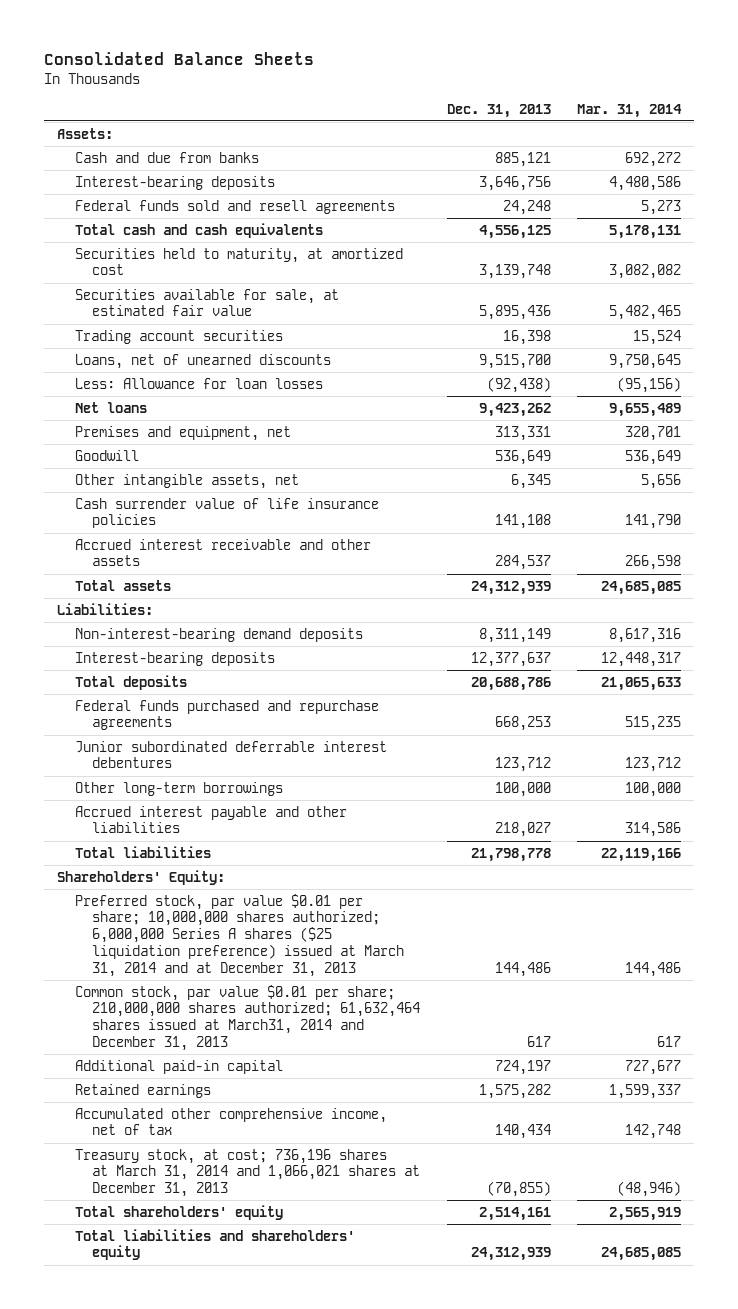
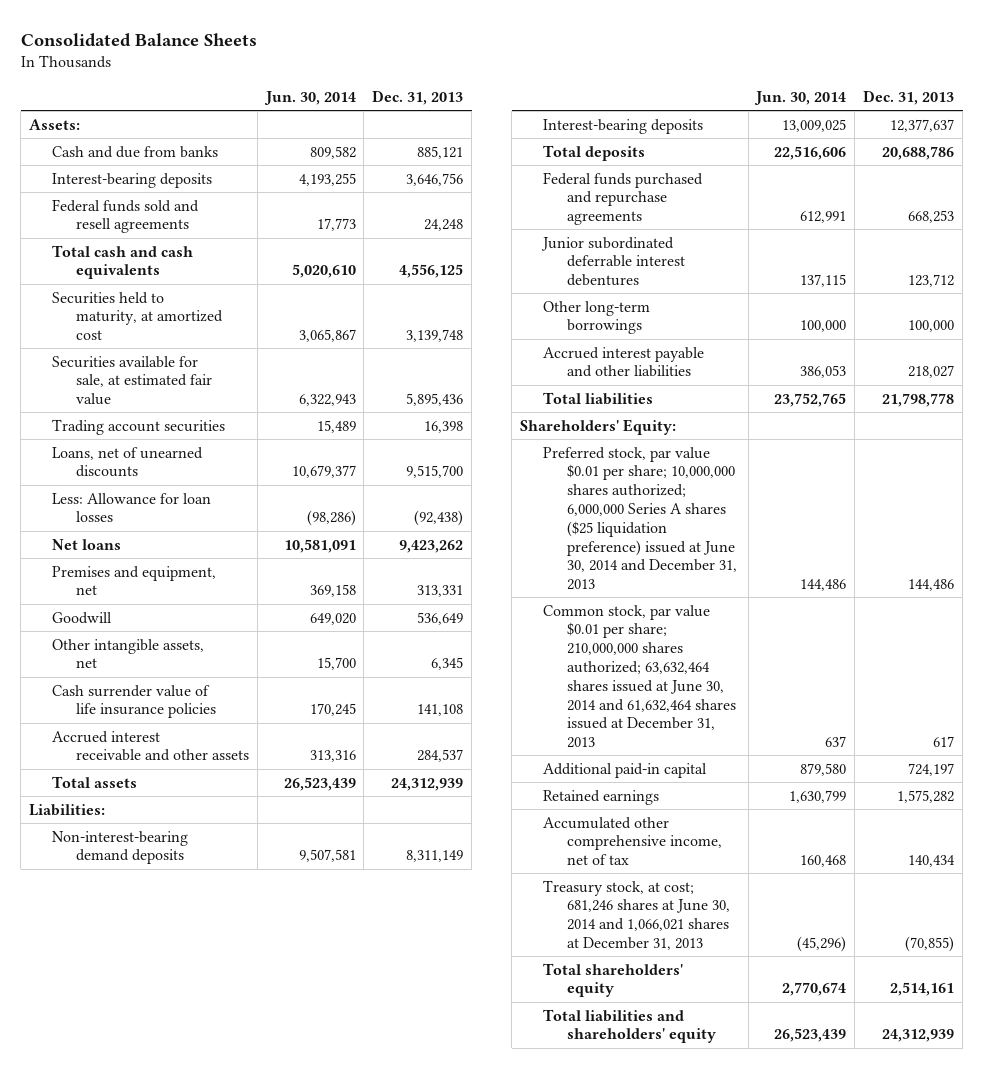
[577,103,683,118] Mar. 31, 2014 -> none
none -> [263,90,356,105] Jun. 30, 2014
[74,893,405,978] Preferred stock, par value $0.01 per share; 10,000,000 shares authorized; 6,000,000 Series A shares ($25 liquidation preference) issued at March 31, 2014 and at December 31, 2013 -> [543,446,737,591] Preferred stock, par value $0.01 per share; 10,000,000 shares authorized; 6,000,000 Series A shares ($25 liquidation preference) issued at June 30, 2014 and December 31, 2013
[74,984,421,1052] Common stock, par value $0.01 per share; 210,000,000 shares authorized; 61,632,464 shares issued at March31, 2014 and December 31, 2013 -> [543,604,736,749] Common stock, par value $0.01 per share; 210,000,000 shares authorized; 63,632,464 shares issued at June 30, 2014 and 61,632,464 shares issued at December 31, 2013
[74,1148,421,1198] Treasury stock, at cost; 736,196 shares at March 31, 2014 and 1,066,021 shares at December 31, 2013 -> [543,879,730,950] Treasury stock, at cost; 681,246 shares at June 30, 2014 and 1,066,021 shares at December 31, 2013

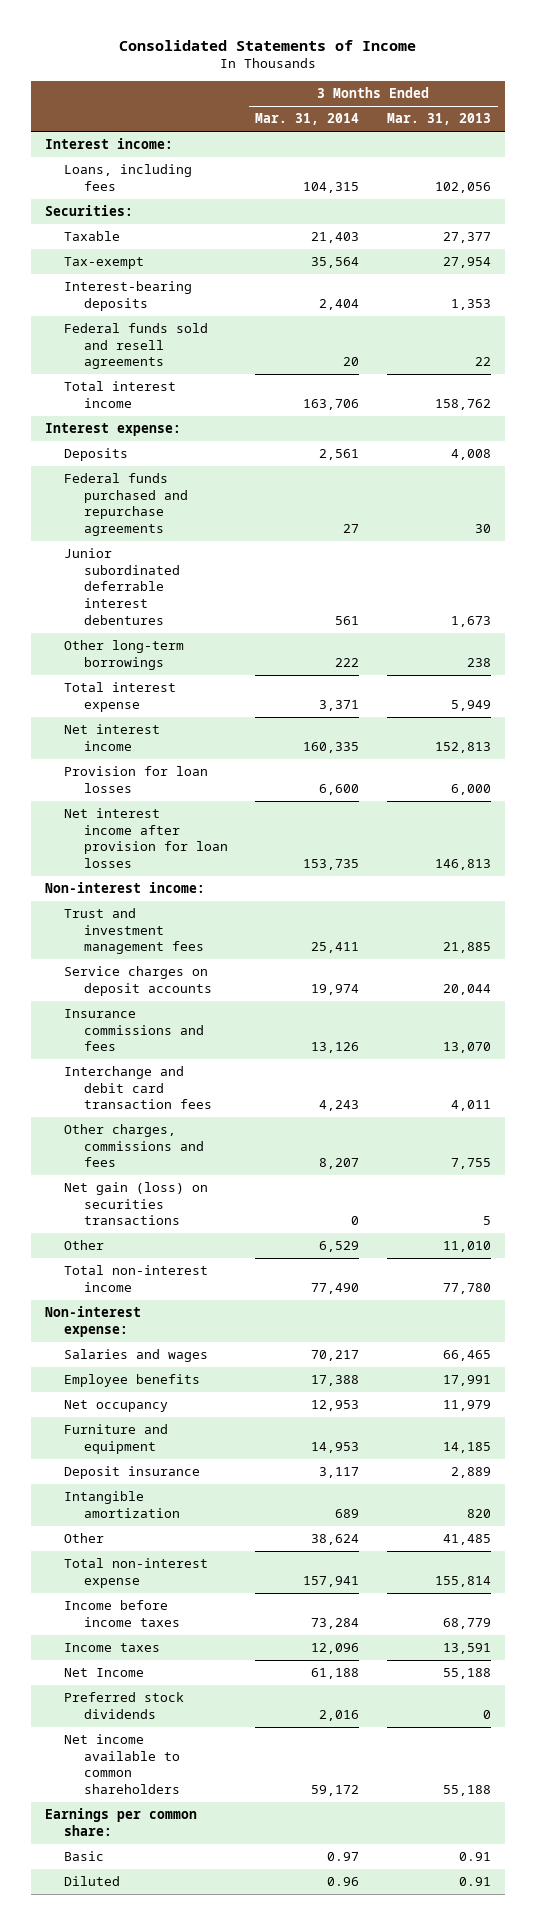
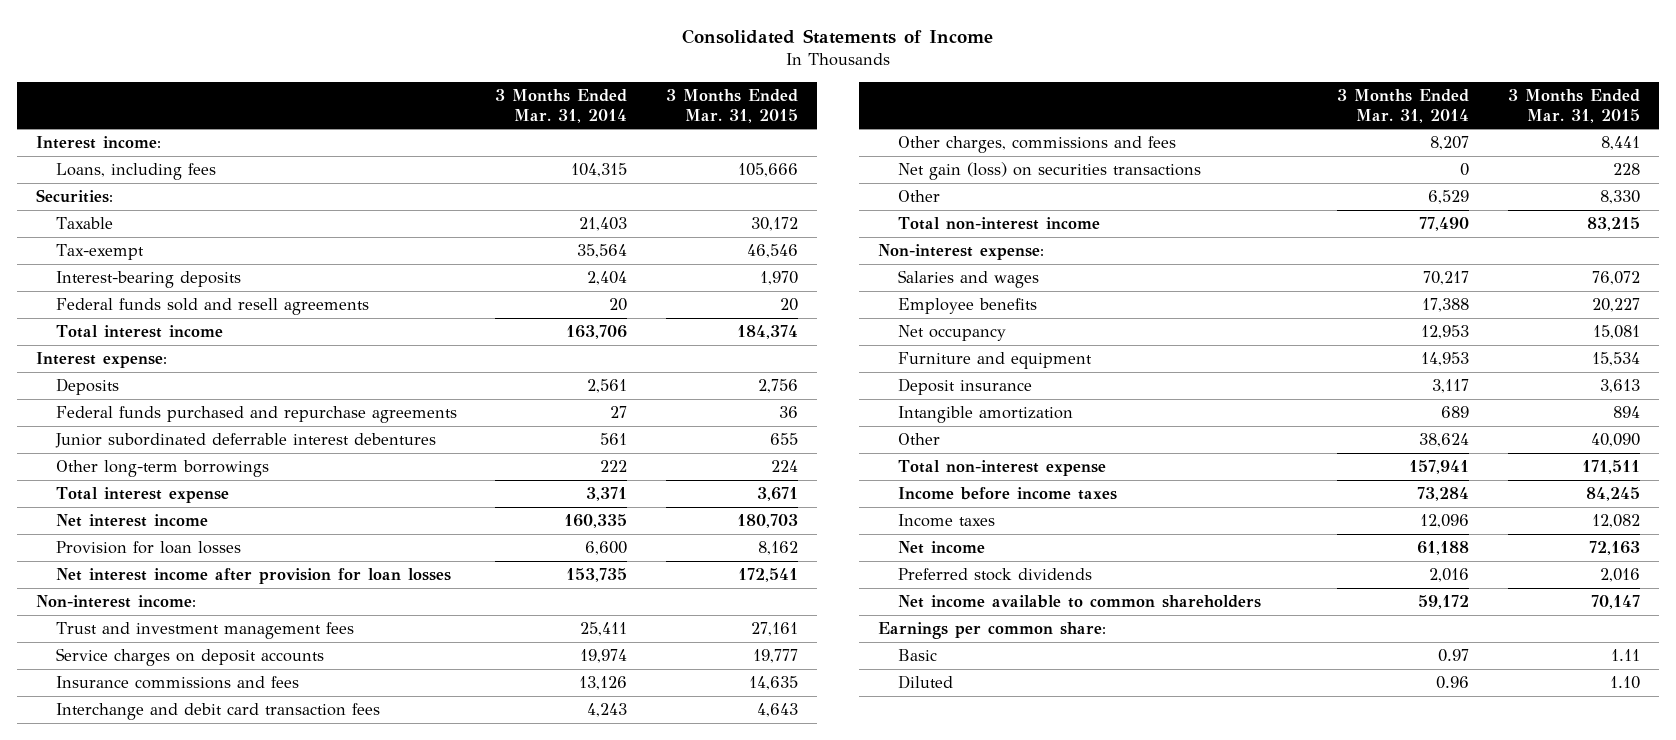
[387,113,492,126] Mar. 31, 2013 -> none
none -> [665,89,798,123] 3 Months Ended Mar. 31, 2015
[64,1668,145,1678] Net Income -> [897,541,985,555] Net income

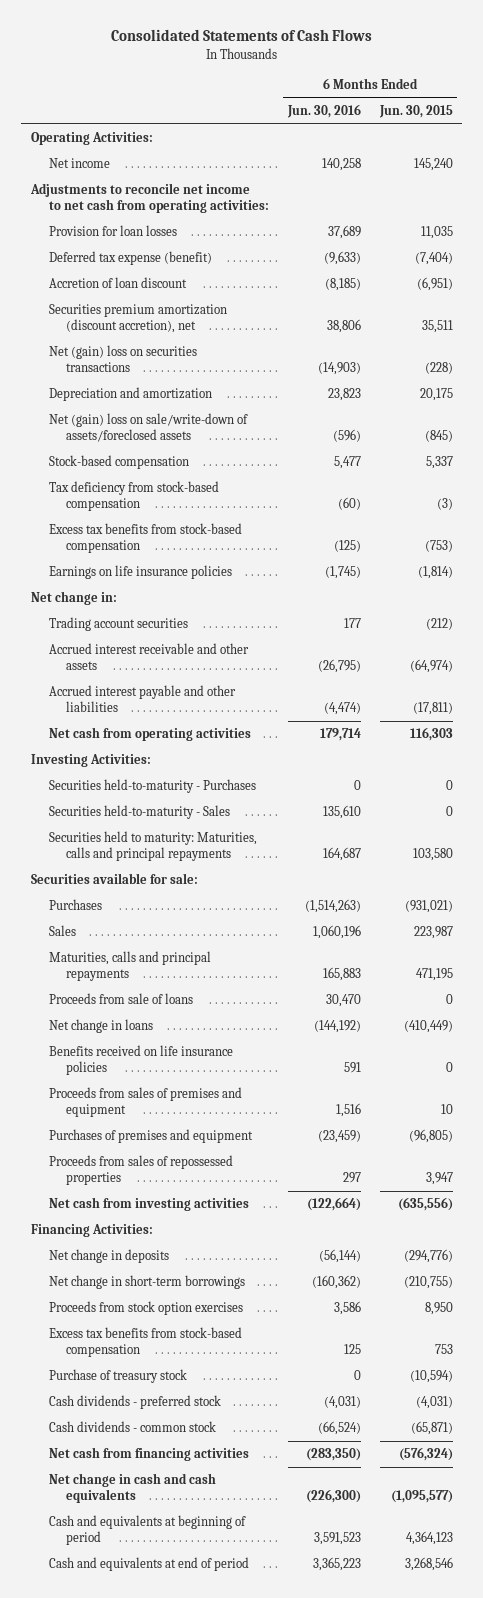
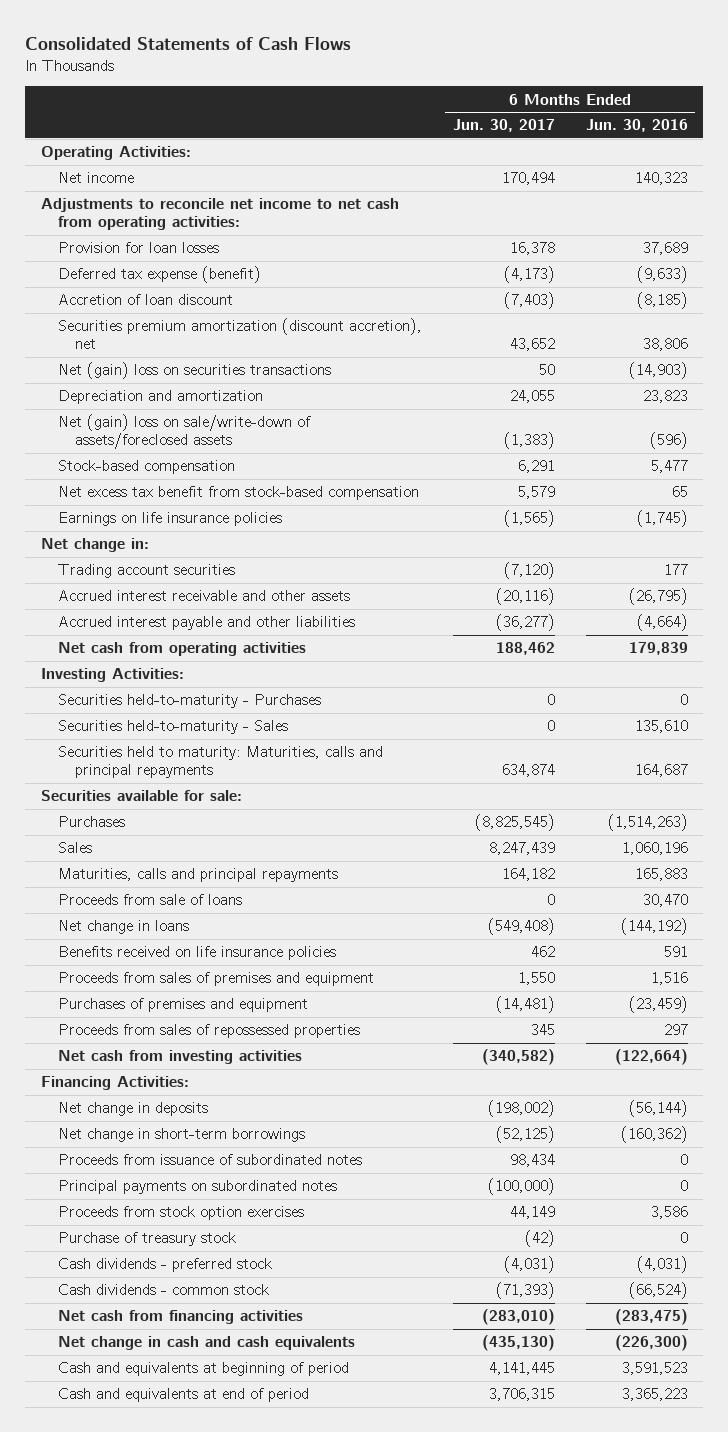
[378,105,453,119] Jun. 30, 2015 -> none
none -> [452,119,555,133] Jun. 30, 2017
[321,158,361,172] 140,258 -> [634,172,688,186] 140,323
[48,481,219,512] Tax deficiency from stock-based compensation -> none
[48,523,242,554] Excess tax benefits from stock-based compensation -> [58,486,420,501] Net excess tax benefit from stock-based compensation
[333,540,361,553] (125) -> [671,486,688,498] 65
[323,702,361,716] (4,474) -> [636,614,688,632] (4,664)
[319,728,361,742] 179,714 -> [628,642,688,656] 179,839
none -> [58,1154,363,1166] Proceeds from issuance of subordinated notes
none -> [58,1180,338,1195] Principal payments on subordinated notes
[48,1327,242,1358] Excess tax benefits from stock-based compensation -> none
[305,1448,361,1462] (283,350) -> [614,1309,688,1326] (283,475)

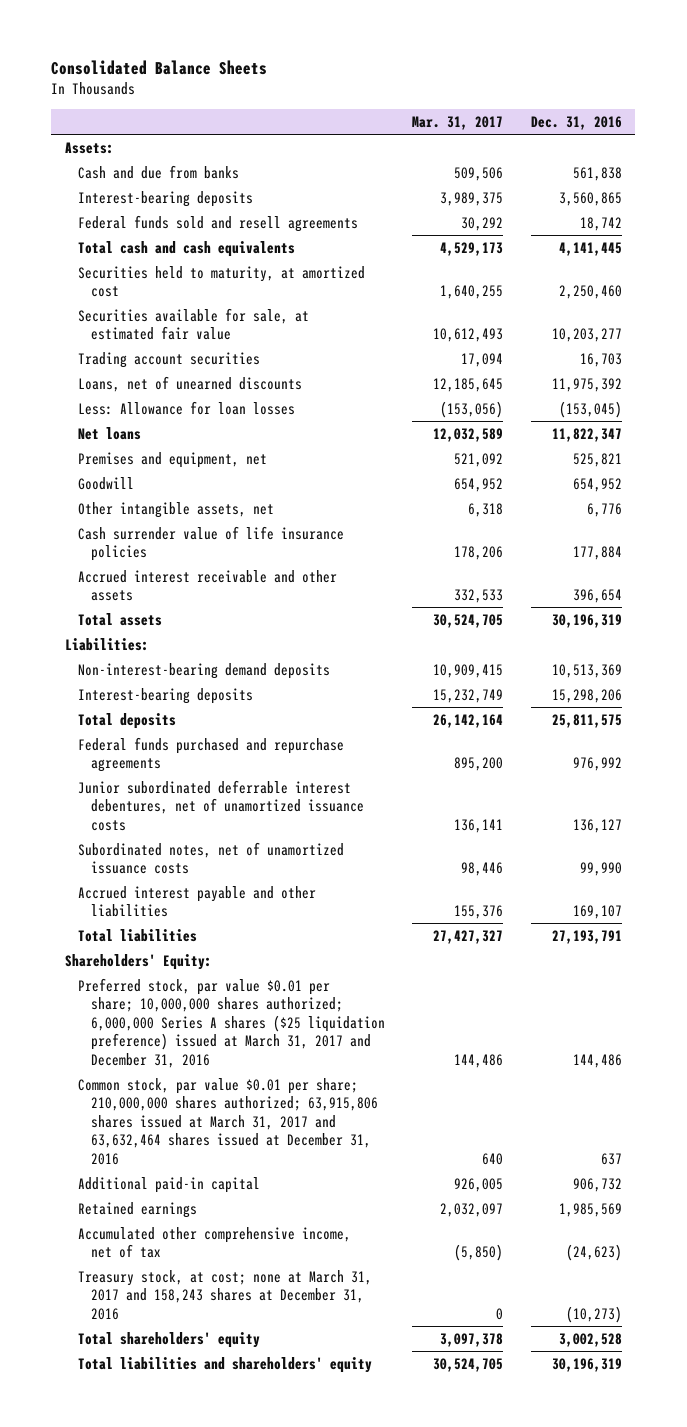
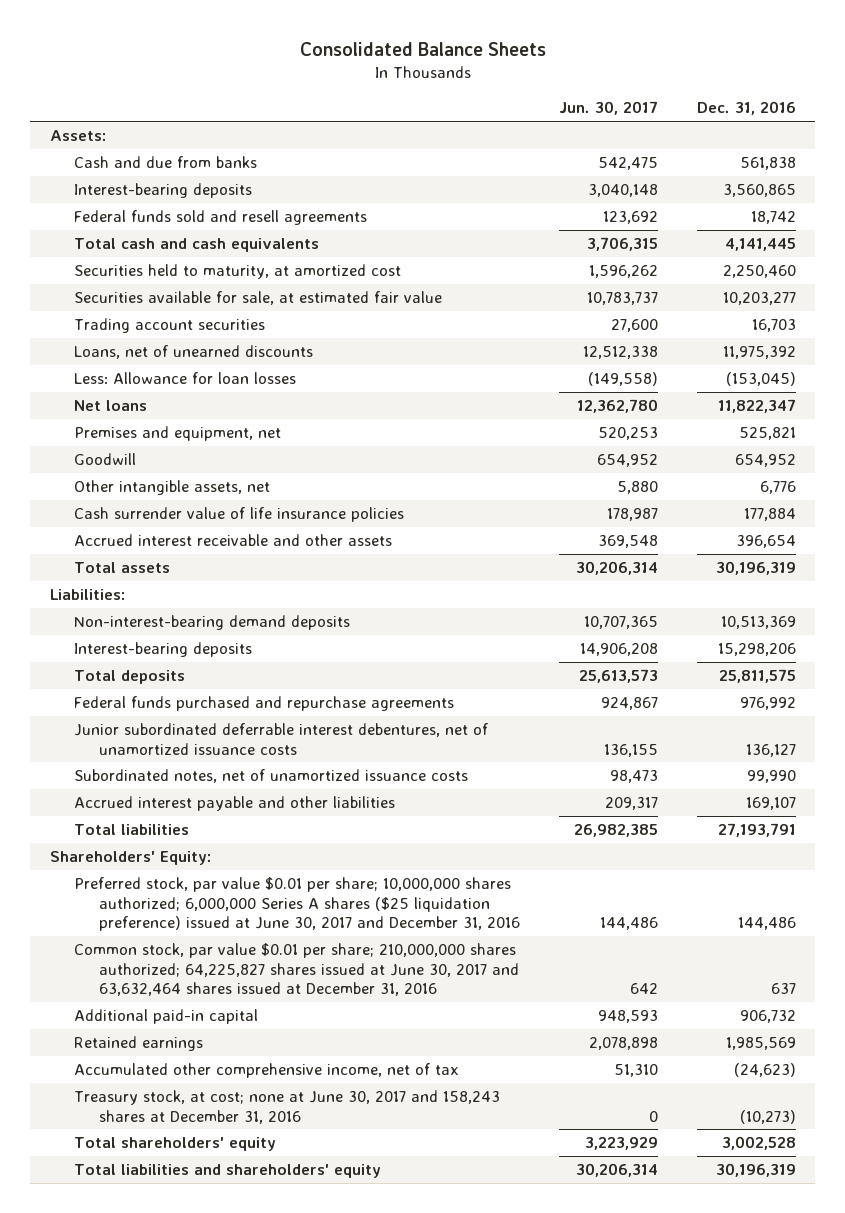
[412,115,504,130] Mar. 31, 2017 -> none
none -> [558,101,658,116] Jun. 30, 2017
[77,977,385,1068] Preferred stock, par value $0.01 per share; 10,000,000 shares authorized; 6,000,000 Series A shares ($25 liquidation preference) issued at March 31, 2017 and December 31, 2016 -> [74,876,520,932] Preferred stock, par value $0.01 per share; 10,000,000 shares authorized; 6,000,000 Series A shares ($25 liquidation preference) issued at June 30, 2017 and December 31, 2016
[77,1077,378,1165] Common stock, par value $0.01 per share; 210,000,000 shares authorized; 63,915,806 shares issued at March 31, 2017 and 63,632,464 shares issued at December 31, 2016 -> [74,942,519,997] Common stock, par value $0.01 per share; 210,000,000 shares authorized; 64,225,827 shares issued at June 30, 2017 and 63,632,464 shares issued at December 31, 2016
[77,1269,372,1320] Treasury stock, at cost; none at March 31, 2017 and 158,243 shares at December 31, 2016 -> [74,1089,501,1124] Treasury stock, at cost; none at June 30, 2017 and 158,243 shares at December 31, 2016

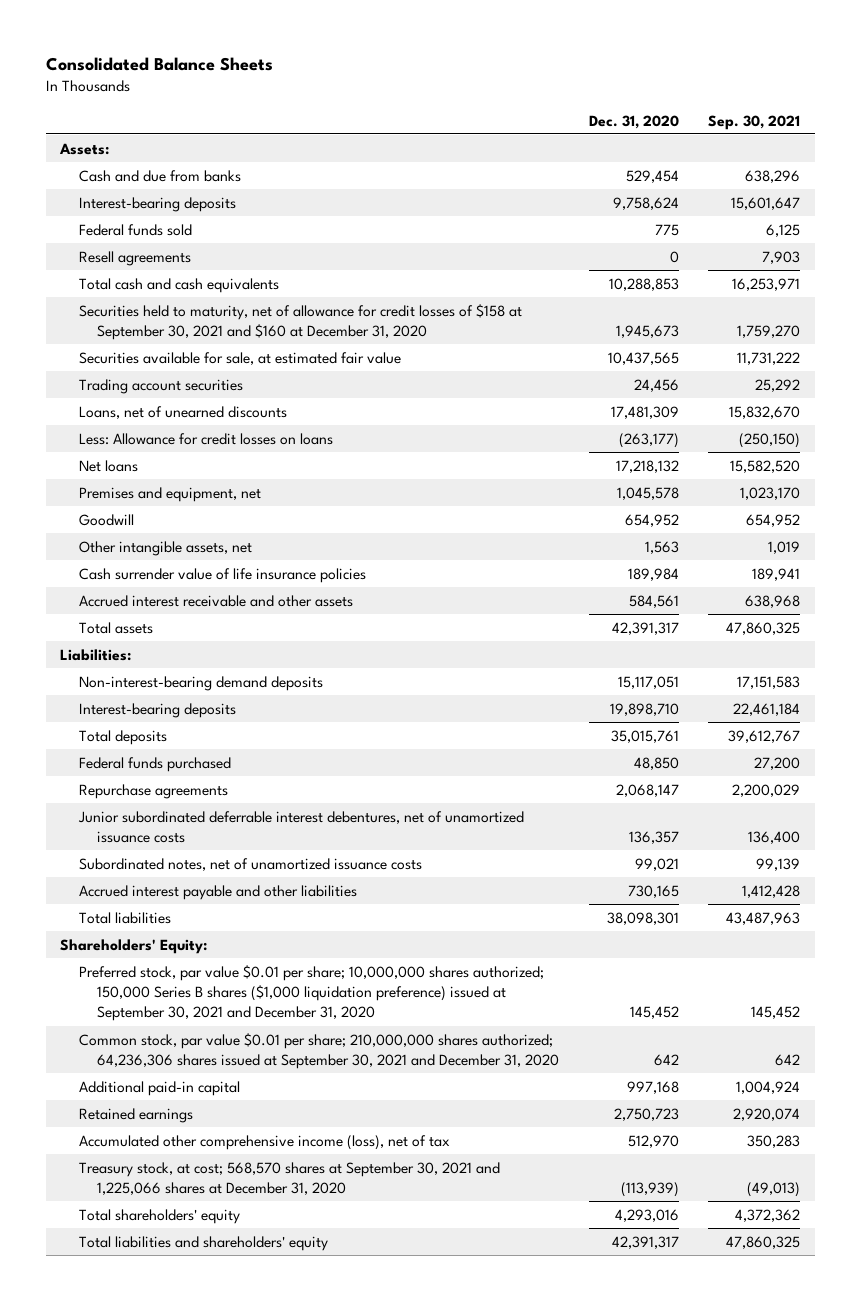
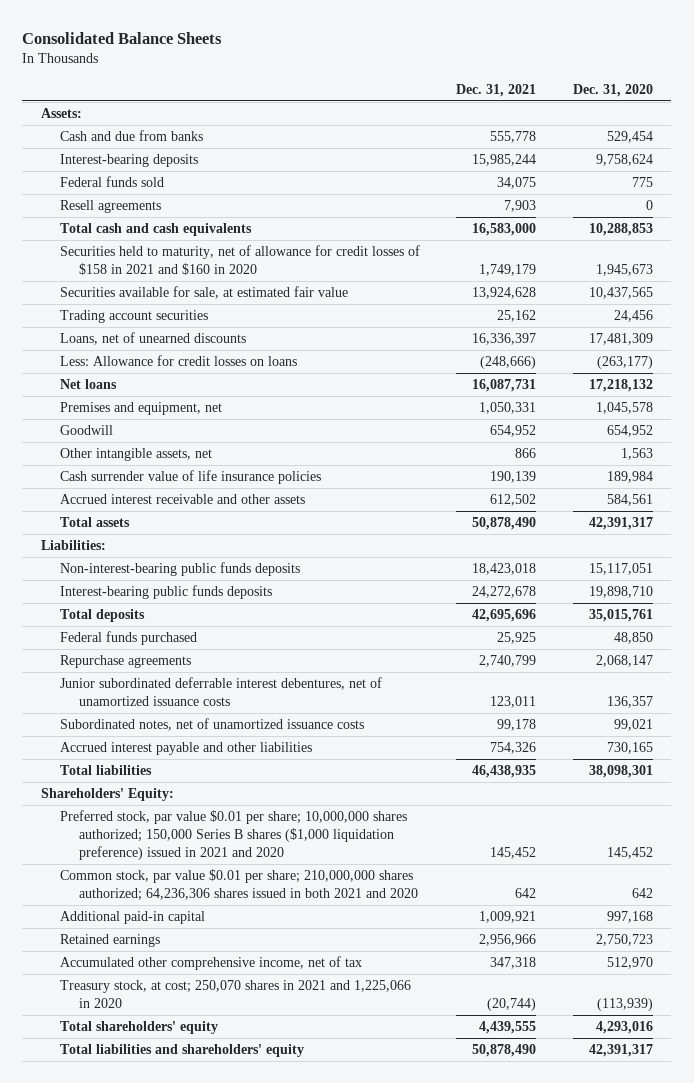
[708,114,801,130] Sep. 30, 2021 -> none
none -> [456,83,537,97] Dec. 31, 2021
[78,303,522,341] Securities held to maturity, net of allowance for credit losses of $158 at September 30, 2021 and $160 at December 31, 2020 -> [59,245,420,276] Securities held to maturity, net of allowance for credit losses of $158 in 2021 and $160 in 2020
[78,675,323,691] Non-interest-bearing demand deposits -> [59,562,300,577] Non-interest-bearing public funds deposits
[78,702,236,718] Interest-bearing deposits -> [59,585,272,600] Interest-bearing public funds deposits
[78,964,544,1022] Preferred stock, par value $0.01 per share; 10,000,000 shares authorized; 150,000 Series B shares ($1,000 liquidation preference) issued at September 30, 2021 and December 31, 2020 -> [59,810,407,860] Preferred stock, par value $0.01 per share; 10,000,000 shares authorized; 150,000 Series B shares ($1,000 liquidation preference) issued in 2021 and 2020
[78,1032,560,1070] Common stock, par value $0.01 per share; 210,000,000 shares authorized; 64,236,306 shares issued at September 30, 2021 and December 31, 2020 -> [59,869,418,902] Common stock, par value $0.01 per share; 210,000,000 shares authorized; 64,236,306 shares issued in both 2021 and 2020
[78,1134,450,1150] Accumulated other comprehensive income (loss), net of tax -> [59,956,362,971] Accumulated other comprehensive income, net of tax
[78,1161,500,1196] Treasury stock, at cost; 568,570 shares at September 30, 2021 and 1,225,066 shares at December 31, 2020 -> [59,980,411,1009] Treasury stock, at cost; 250,070 shares in 2021 and 1,225,066 in 2020

